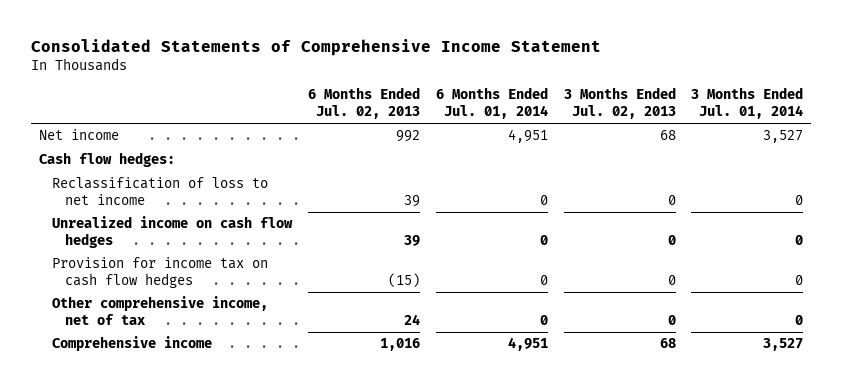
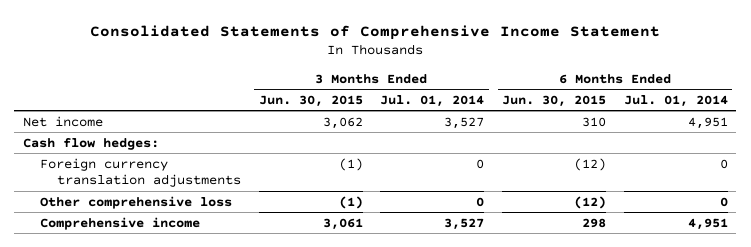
[307,87,420,120] 6 Months Ended Jul. 02, 2013 -> none
[563,87,676,120] 3 Months Ended Jul. 02, 2013 -> none
none -> [258,94,363,107] Jun. 30, 2015
none -> [501,94,606,107] Jun. 30, 2015
[52,257,269,289] Provision for income tax on cash flow hedges -> none
[52,296,269,326] Other comprehensive income, net of tax -> none
[52,177,269,206] Reclassification of loss to net income -> [40,157,241,188] Foreign currency translation adjustments
[52,216,294,249] Unrealized income on cash flow hedges -> [40,195,233,209] Other comprehensive loss

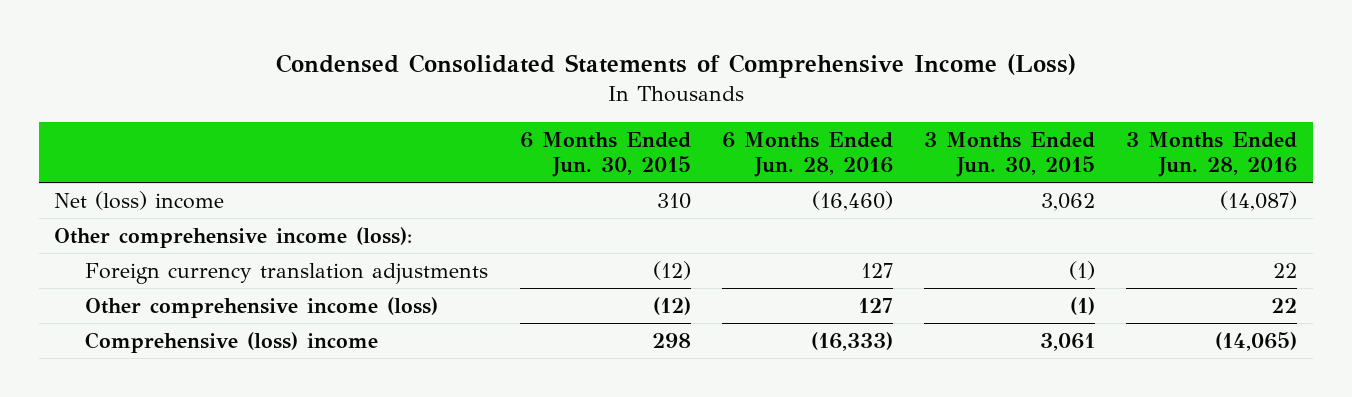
[90,24,661,40] Consolidated Statements of Comprehensive Income Statement -> [275,53,1076,78] Condensed Consolidated Statements of Comprehensive Income (Loss)
[380,94,485,107] Jul. 01, 2014 -> none
[623,94,728,107] Jul. 01, 2014 -> none
none -> [721,131,893,178] 6 Months Ended Jun. 28, 2016
none -> [1126,131,1298,178] 3 Months Ended Jun. 28, 2016
[23,137,160,150] Cash flow hedges: -> none
[23,115,104,127] Net income -> [54,190,225,210] Net (loss) income
none -> [54,226,413,248] Other comprehensive income (loss):
[40,195,233,209] Other comprehensive loss -> [85,296,439,318] Other comprehensive income (loss)
[40,216,201,230] Comprehensive income -> [85,331,379,353] Comprehensive (loss) income

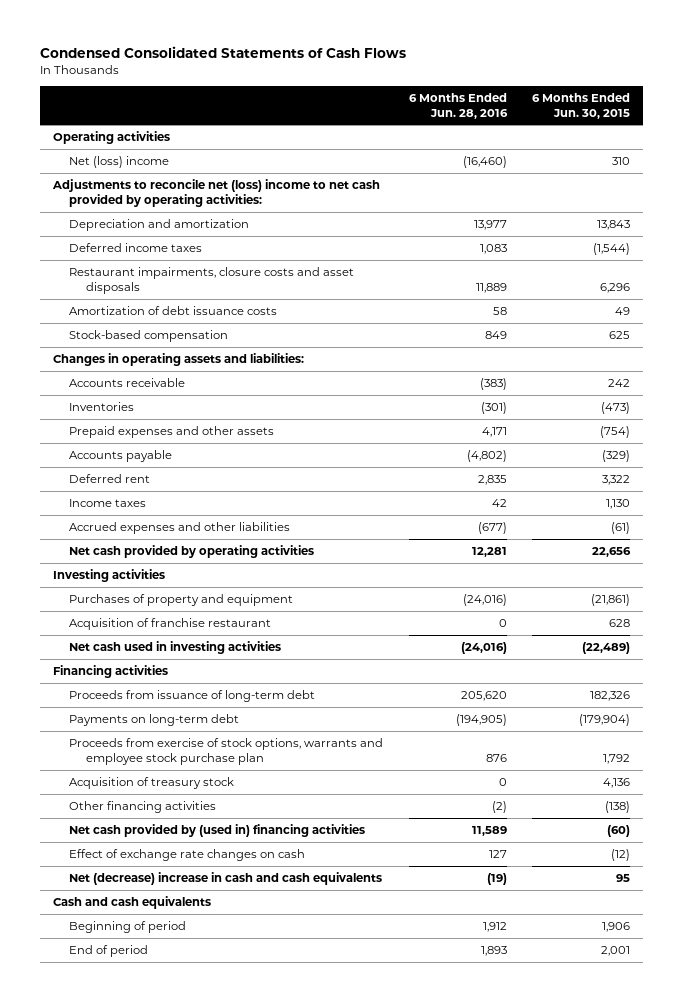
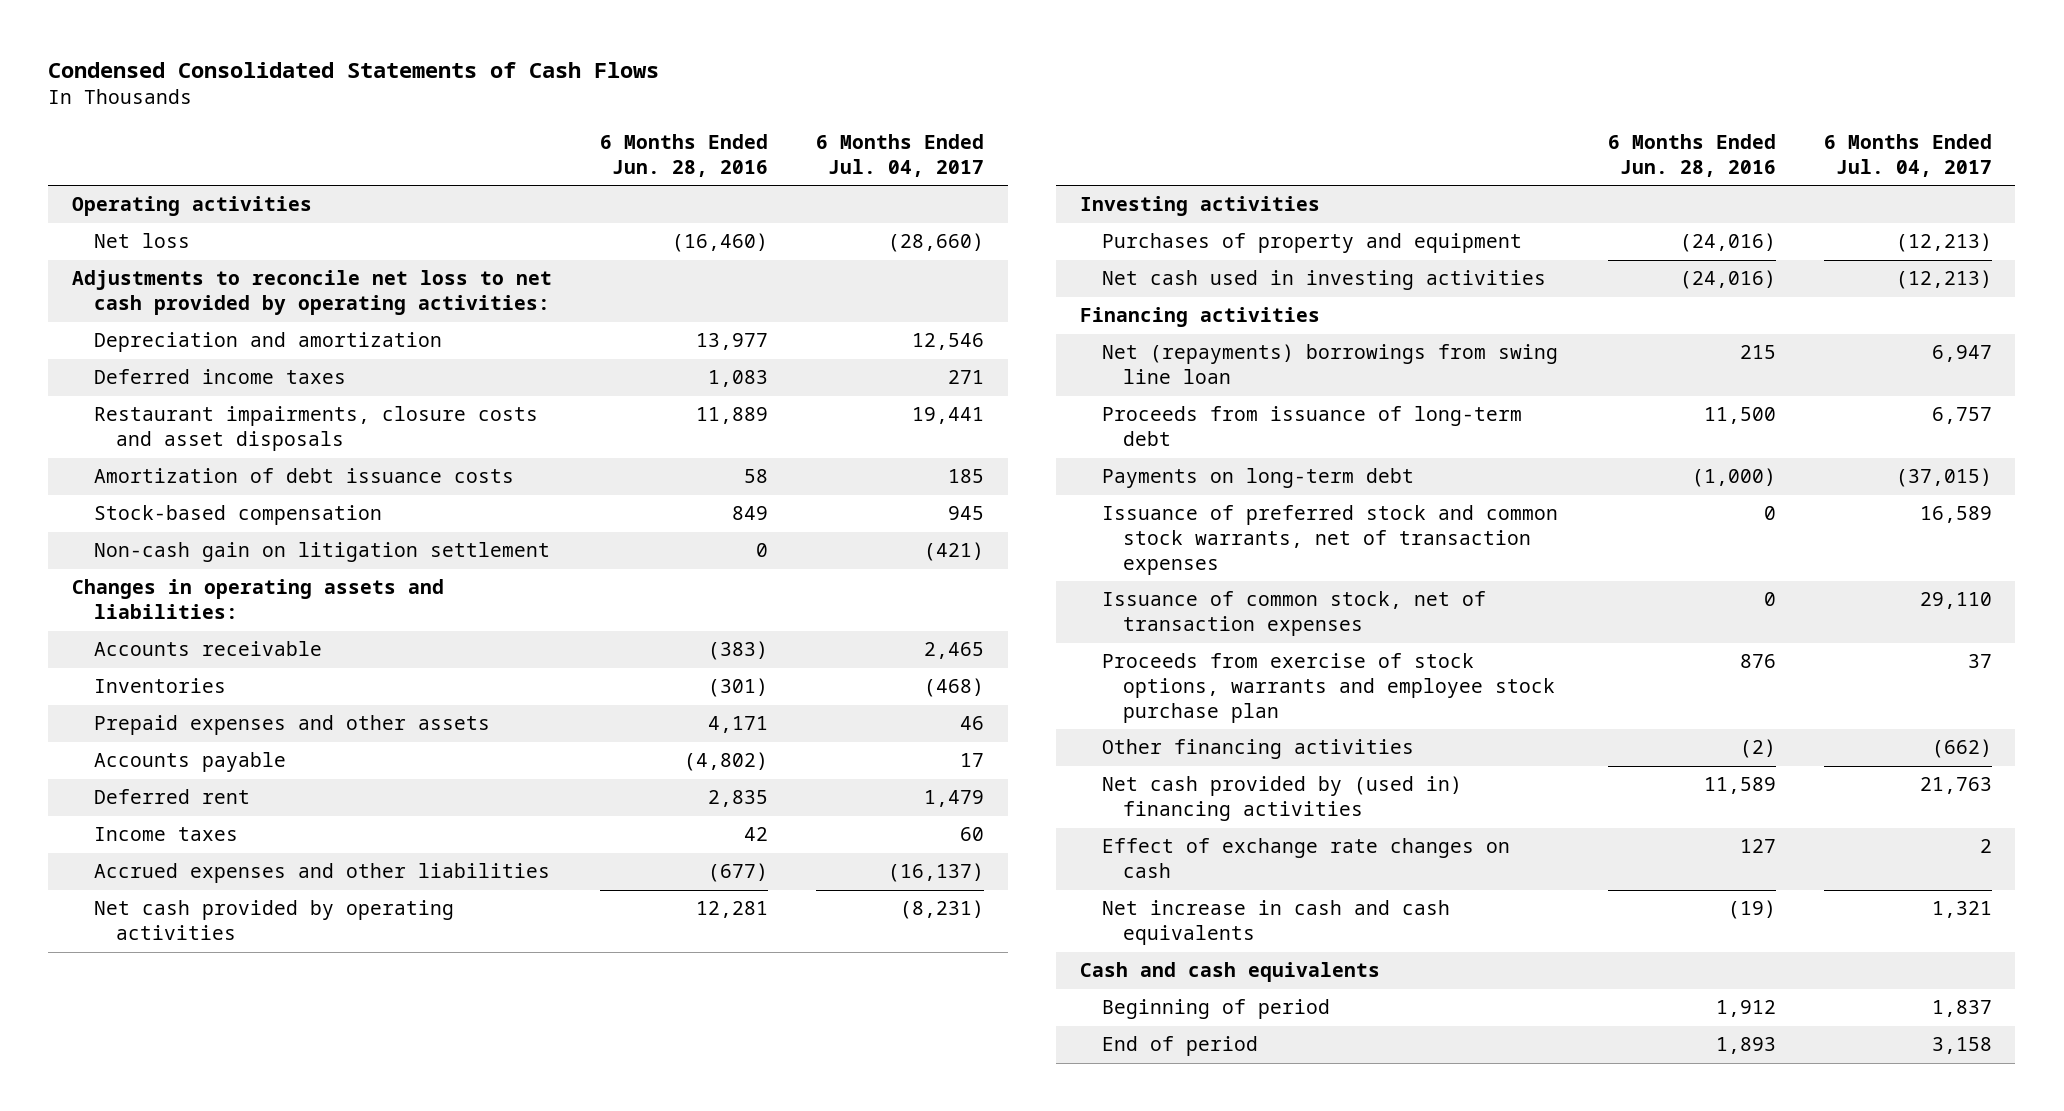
[532,92,631,119] 6 Months Ended Jun. 30, 2015 -> none
none -> [815,133,984,177] 6 Months Ended Jul. 04, 2017
[69,155,170,168] Net (loss) income -> [94,233,191,249] Net loss
[51,178,380,207] Adjustments to reconcile net (loss) income to net cash provided by operating activities: -> [72,270,553,316] Adjustments to reconcile net loss to net cash provided by operating activities:
none -> [94,542,551,563] Non-cash gain on litigation settlement
[69,617,272,630] Acquisition of franchise restaurant -> none
none -> [1101,344,1558,385] Net (repayments) borrowings from swing line loan
[460,690,507,701] 205,620 -> [1703,407,1776,425] 11,500
[455,713,507,726] (194,905) -> [1691,468,1776,488] (1,000)
none -> [1101,505,1558,576] Issuance of preferred stock and common stock warrants, net of transaction expenses
none -> [1101,591,1486,637] Issuance of common stock, net of transaction expenses
[69,776,235,789] Acquisition of treasury stock -> none
[69,871,383,885] Net (decrease) increase in cash and cash equivalents -> [1101,900,1450,946] Net increase in cash and cash equivalents

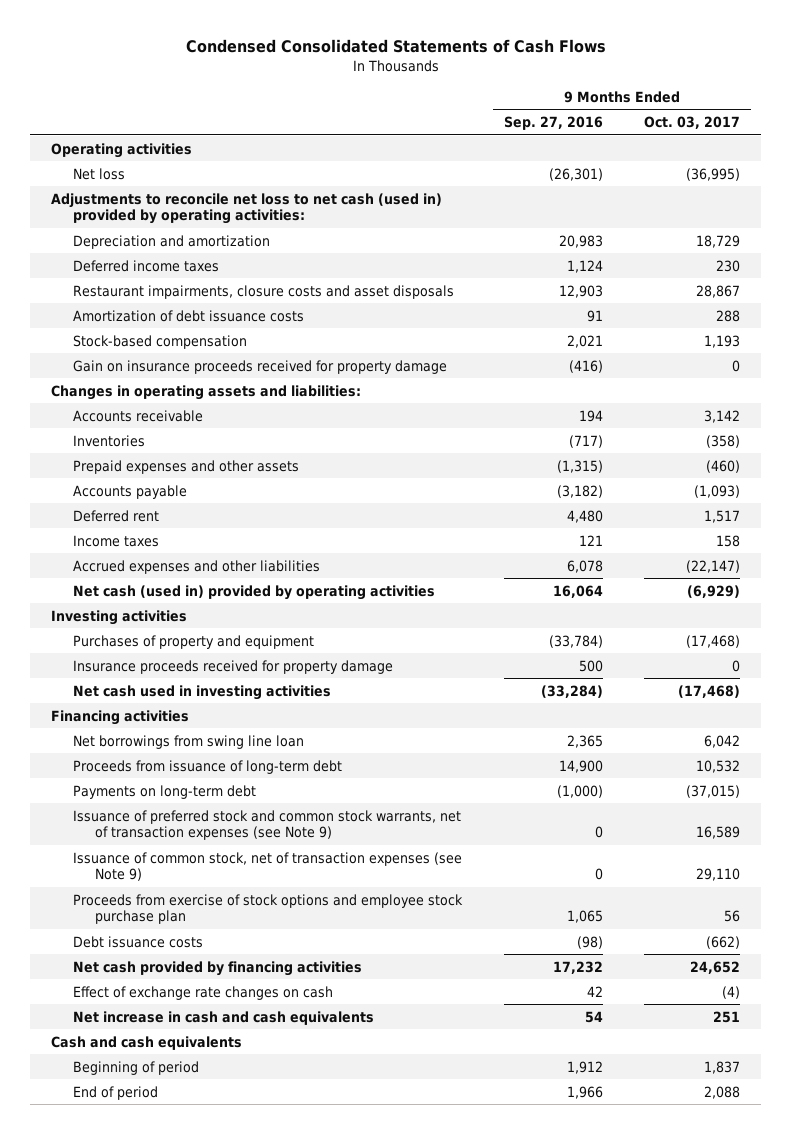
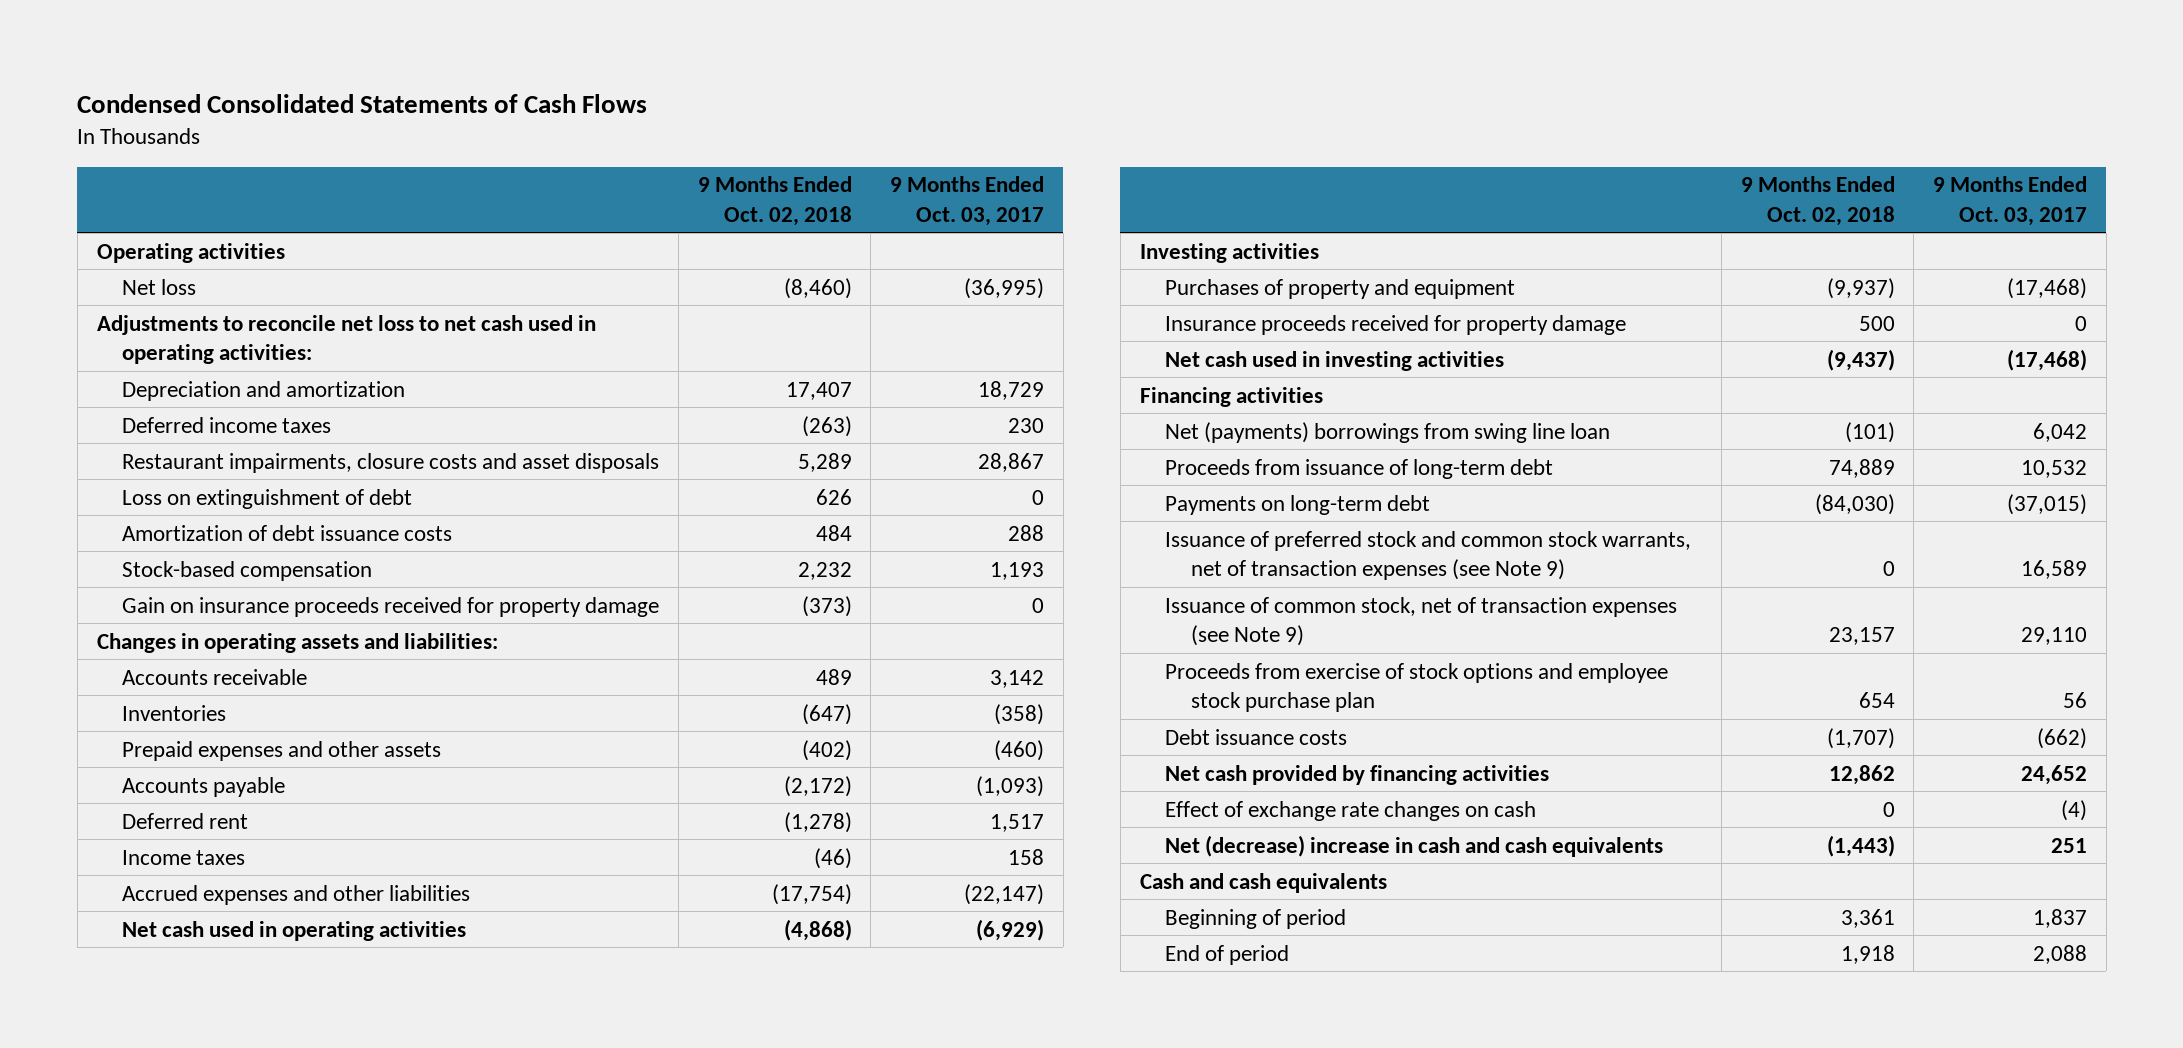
[503,116,603,131] Sep. 27, 2016 -> none
none -> [697,176,852,226] 9 Months Ended Oct. 02, 2018
[50,192,442,225] Adjustments to reconcile net loss to net cash (used in) provided by operating activities: -> [96,314,596,364] Adjustments to reconcile net loss to net cash used in operating activities:
none -> [122,488,413,509] Loss on extinguishment of debt
[72,584,435,600] Net cash (used in) provided by operating activities -> [122,920,467,941] Net cash used in operating activities
[72,734,304,749] Net borrowings from swing line loan -> [1165,421,1611,443] Net (payments) borrowings from swing line loan
[72,1010,374,1025] Net increase in cash and cash equivalents -> [1165,834,1664,857] Net (decrease) increase in cash and cash equivalents

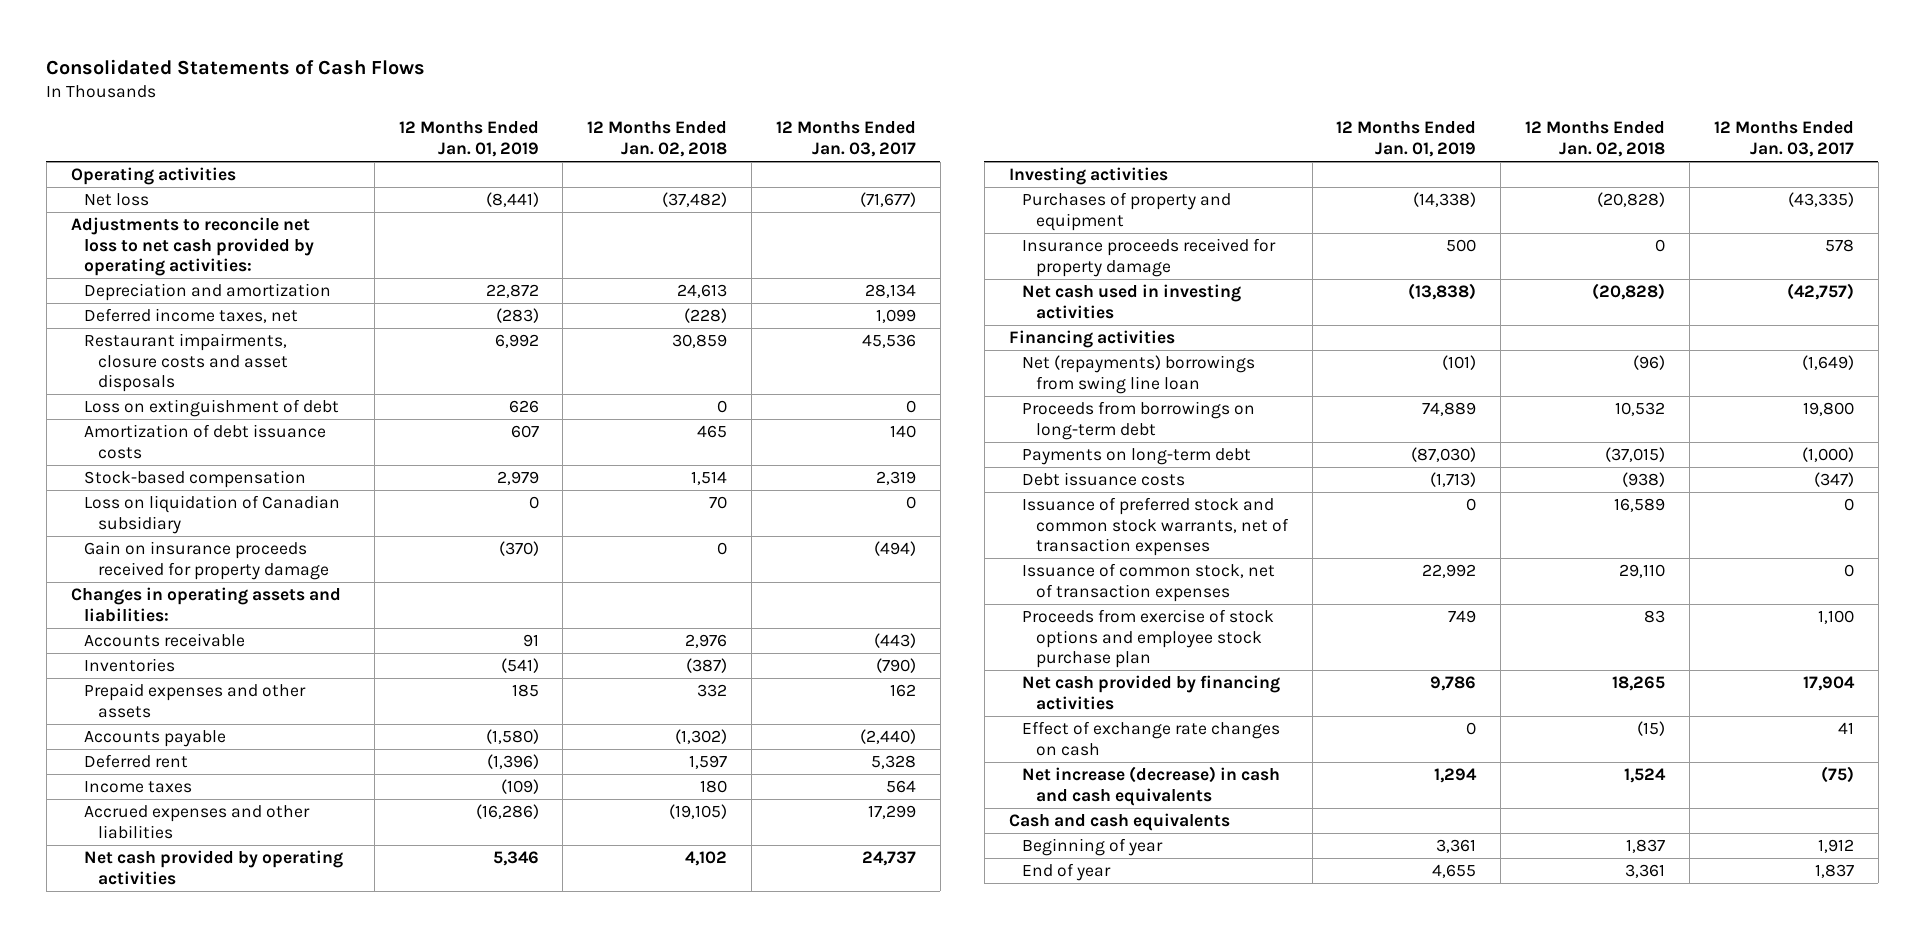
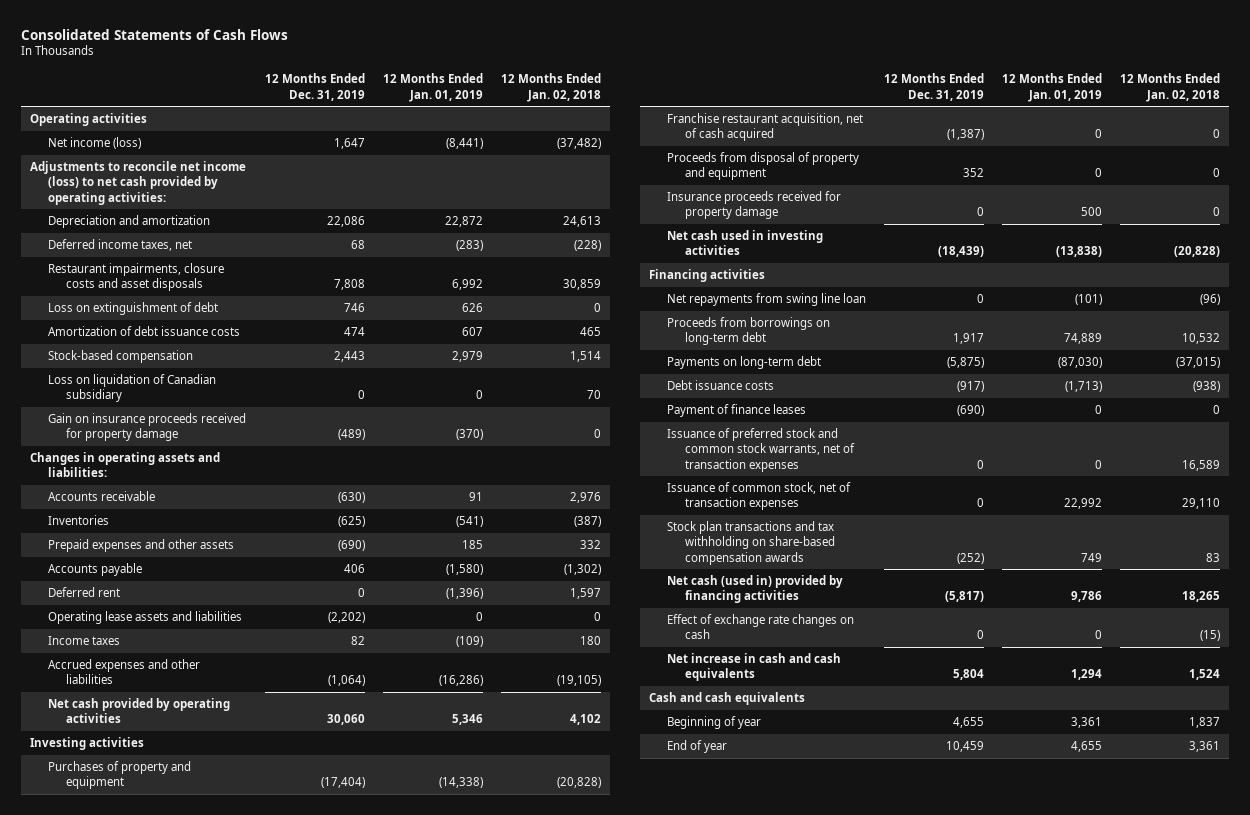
[775,121,916,157] 12 Months Ended Jan. 03, 2017 -> none
none -> [265,73,366,101] 12 Months Ended Dec. 31, 2019
[84,193,150,207] Net loss -> [48,137,142,150] Net income (loss)
[70,217,315,277] Adjustments to reconcile net loss to net cash provided by operating activities: -> [30,161,247,205] Adjustments to reconcile net income (loss) to net cash provided by operating activities:
none -> [48,611,243,625] Operating lease assets and liabilities
none -> [666,113,863,142] Franchise restaurant acquisition, net of cash acquired
none -> [666,152,859,181] Proceeds from disposal of property and equipment
[1022,355,1256,394] Net (repayments) borrowings from swing line loan -> [666,293,866,307] Net repayments from swing line loan
none -> [666,404,806,418] Payment of finance leases
[1022,609,1275,669] Proceeds from exercise of stock options and employee stock purchase plan -> [666,521,835,565] Stock plan transactions and tax withholding on share-based compensation awards
[1022,675,1281,710] Net cash provided by financing activities -> [666,575,843,604] Net cash (used in) provided by financing activities
[1022,766,1281,806] Net increase (decrease) in cash and cash equivalents -> [666,653,841,682] Net increase in cash and cash equivalents

